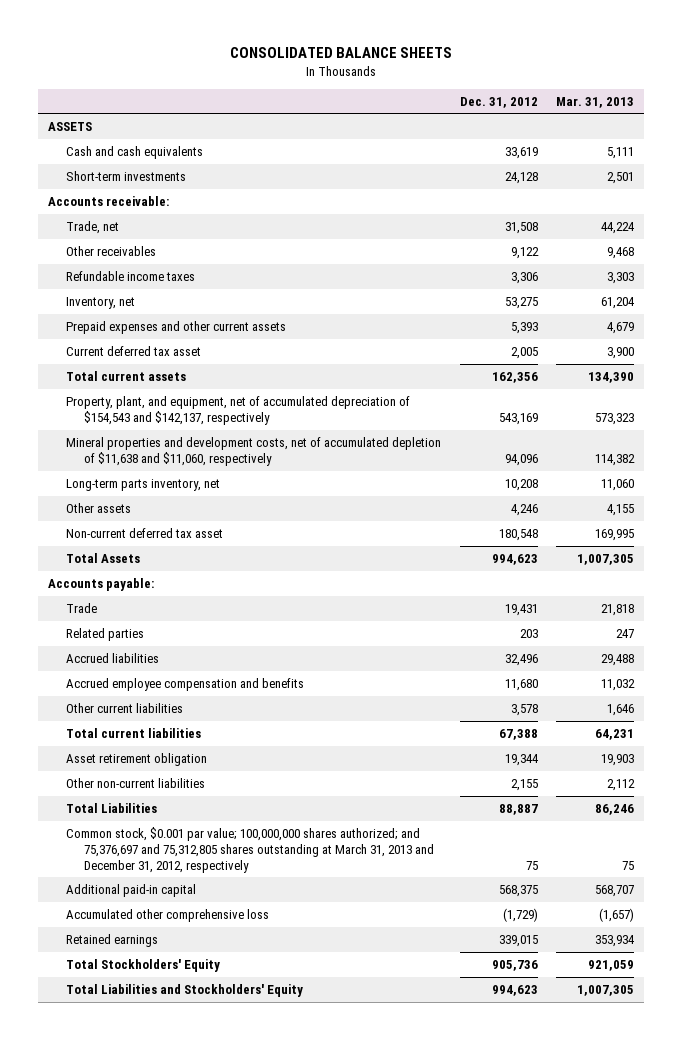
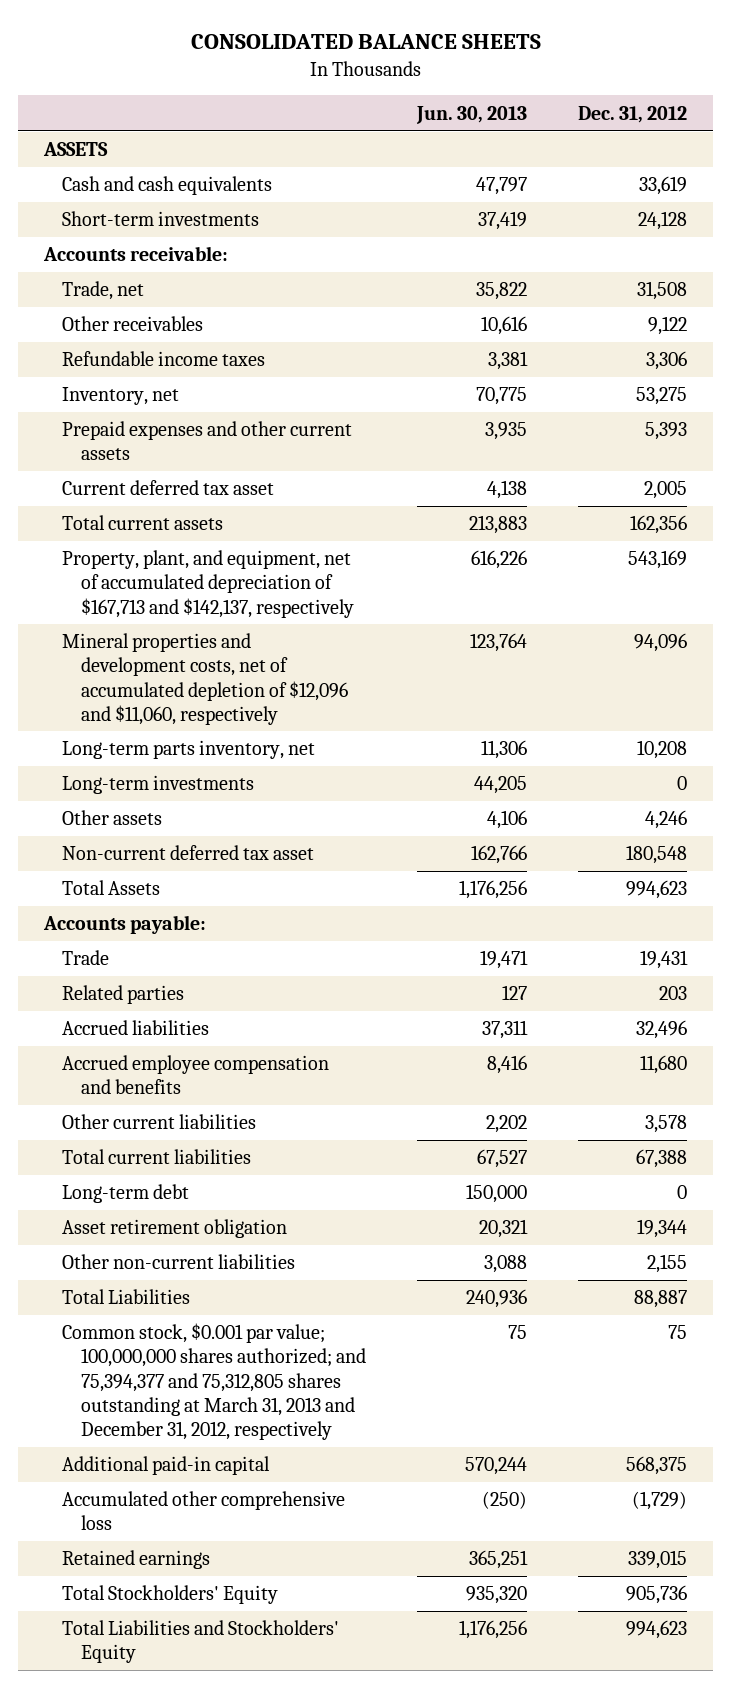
[556,96,635,108] Mar. 31, 2013 -> none
none -> [415,105,527,124] Jun. 30, 2013
[65,396,410,425] Property, plant, and equipment, net of accumulated depreciation of $154,543 and $142,137, respectively -> [62,550,354,618] Property, plant, and equipment, net of accumulated depreciation of $167,713 and $142,137, respectively
[65,437,441,466] Mineral properties and development costs, net of accumulated depletion of $11,638 and $11,060, respectively -> [62,633,348,725] Mineral properties and development costs, net of accumulated depletion of $12,096 and $11,060, respectively
none -> [62,775,255,795] Long-term investments
none -> [62,1184,190,1204] Long-term debt
[65,827,434,873] Common stock, $0.001 par value; 100,000,000 shares authorized; and 75,376,697 and 75,312,805 shares outstanding at March 31, 2013 and December 31, 2012, respectively -> [62,1323,366,1440] Common stock, $0.001 par value; 100,000,000 shares authorized; and 75,394,377 and 75,312,805 shares outstanding at March 31, 2013 and December 31, 2012, respectively

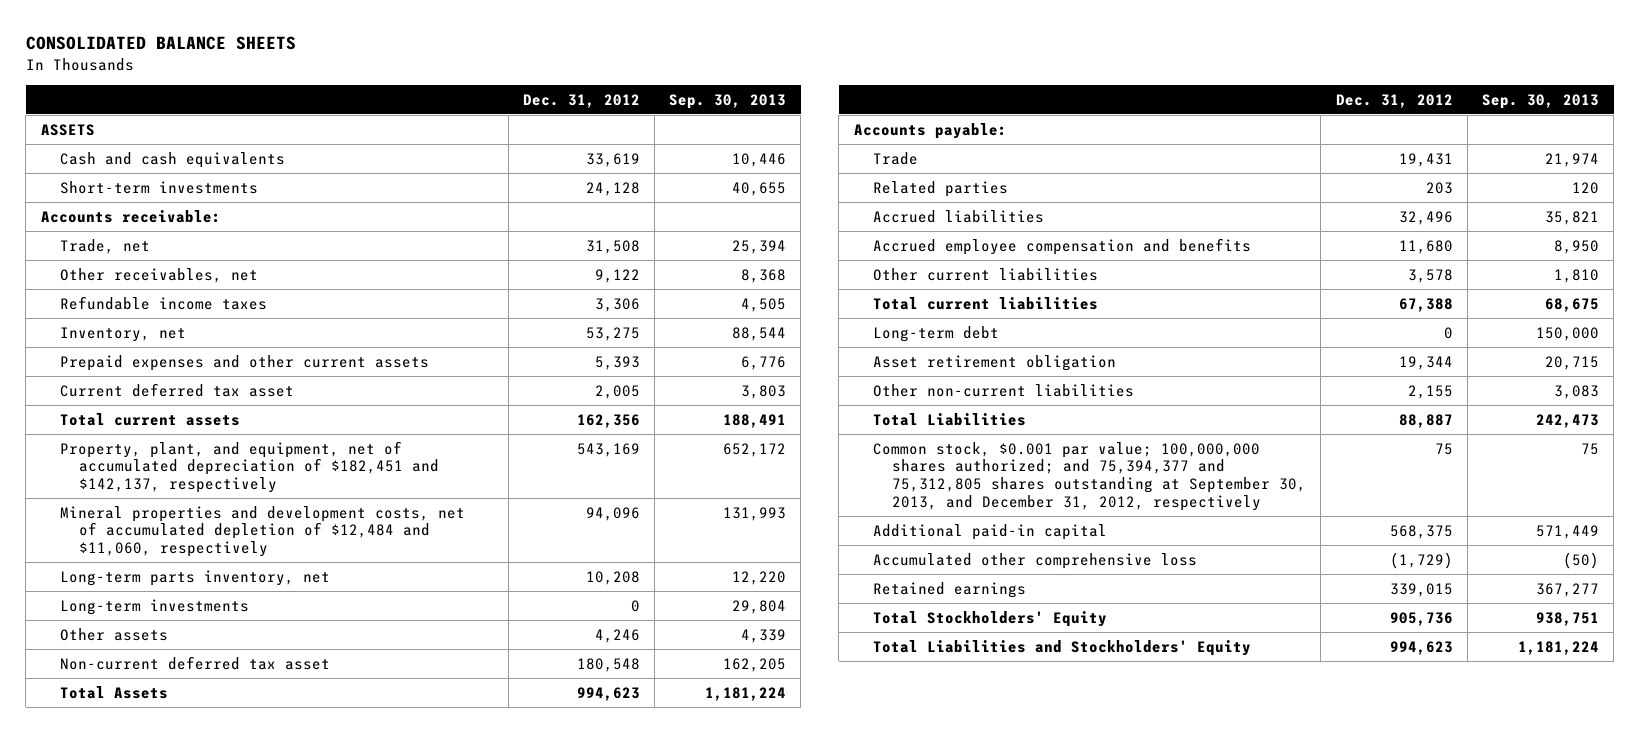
[415,105,527,124] Jun. 30, 2013 -> none
none -> [669,93,787,109] Sep. 30, 2013
[62,316,204,332] Other receivables -> [60,267,259,283] Other receivables, net
[62,550,354,618] Property, plant, and equipment, net of accumulated depreciation of $167,713 and $142,137, respectively -> [60,440,440,494] Property, plant, and equipment, net of accumulated depreciation of $182,451 and $142,137, respectively
[62,633,348,725] Mineral properties and development costs, net of accumulated depletion of $12,096 and $11,060, respectively -> [60,505,466,558] Mineral properties and development costs, net of accumulated depletion of $12,484 and $11,060, respectively
[62,1323,366,1440] Common stock, $0.001 par value; 100,000,000 shares authorized; and 75,394,377 and 75,312,805 shares outstanding at March 31, 2013 and December 31, 2012, respectively -> [872,441,1307,511] Common stock, $0.001 par value; 100,000,000 shares authorized; and 75,394,377 and 75,312,805 shares outstanding at September 30, 2013, and December 31, 2012, respectively

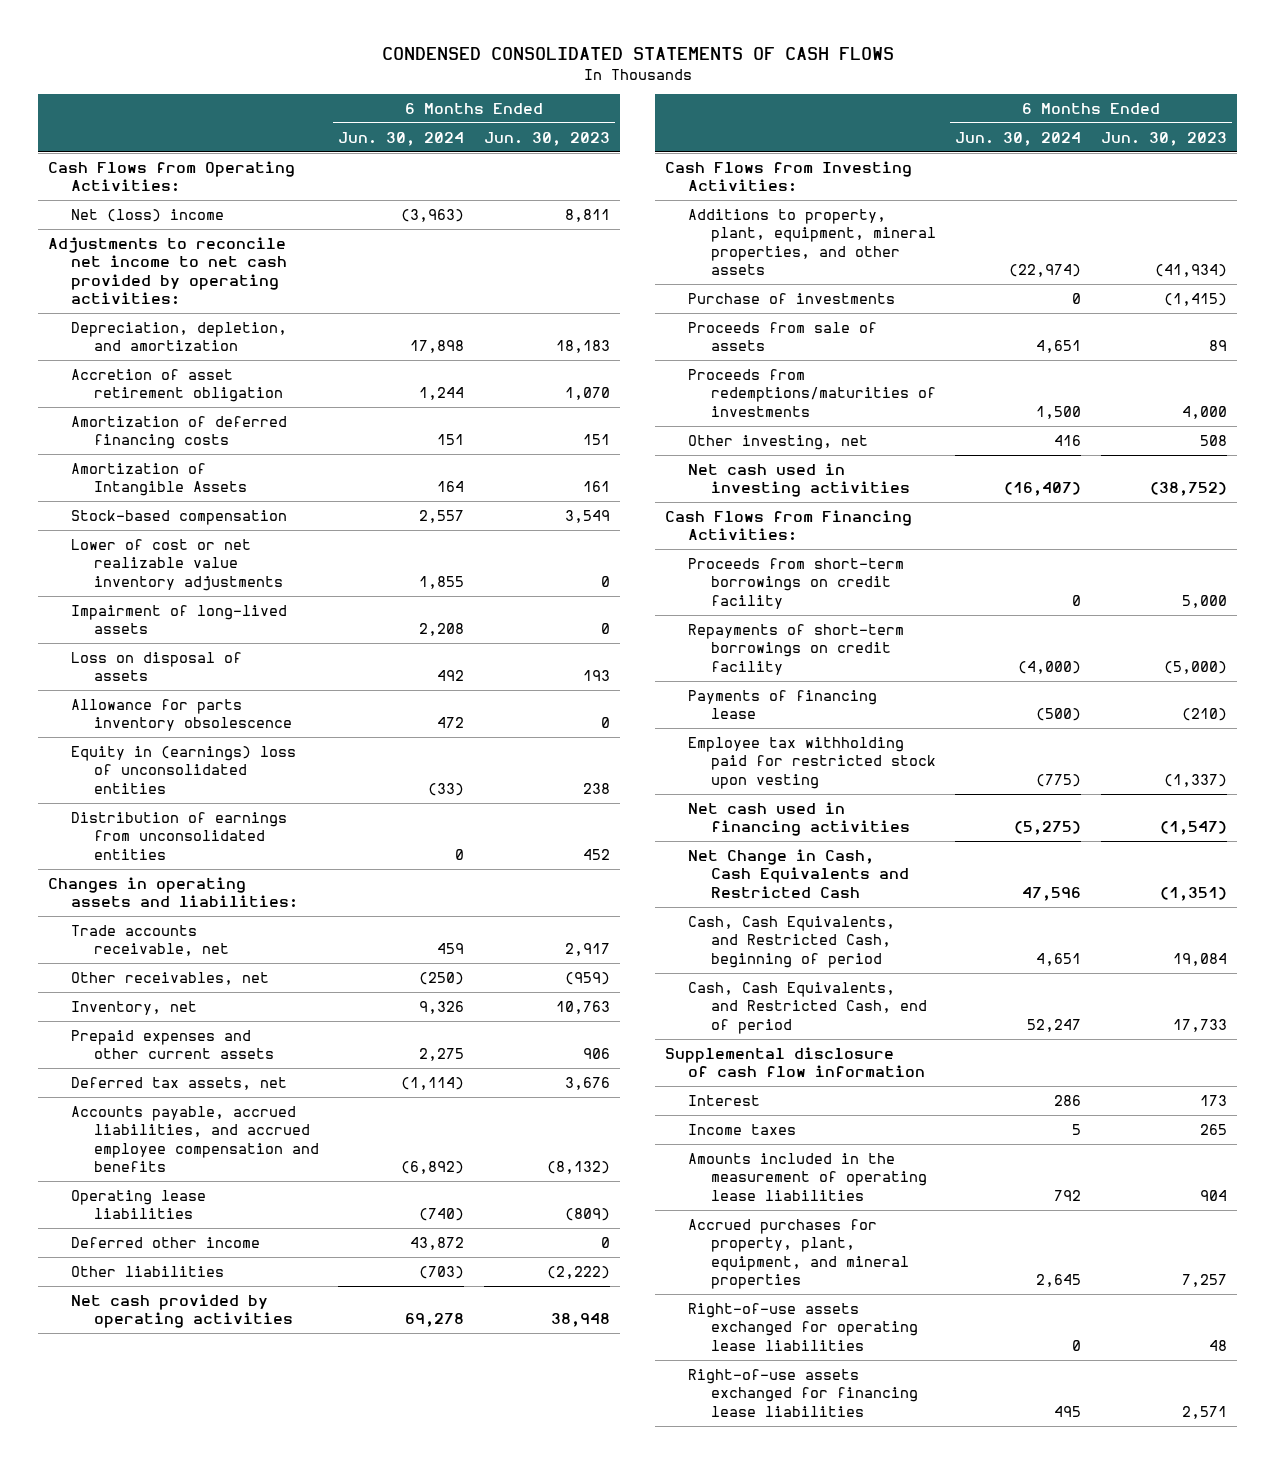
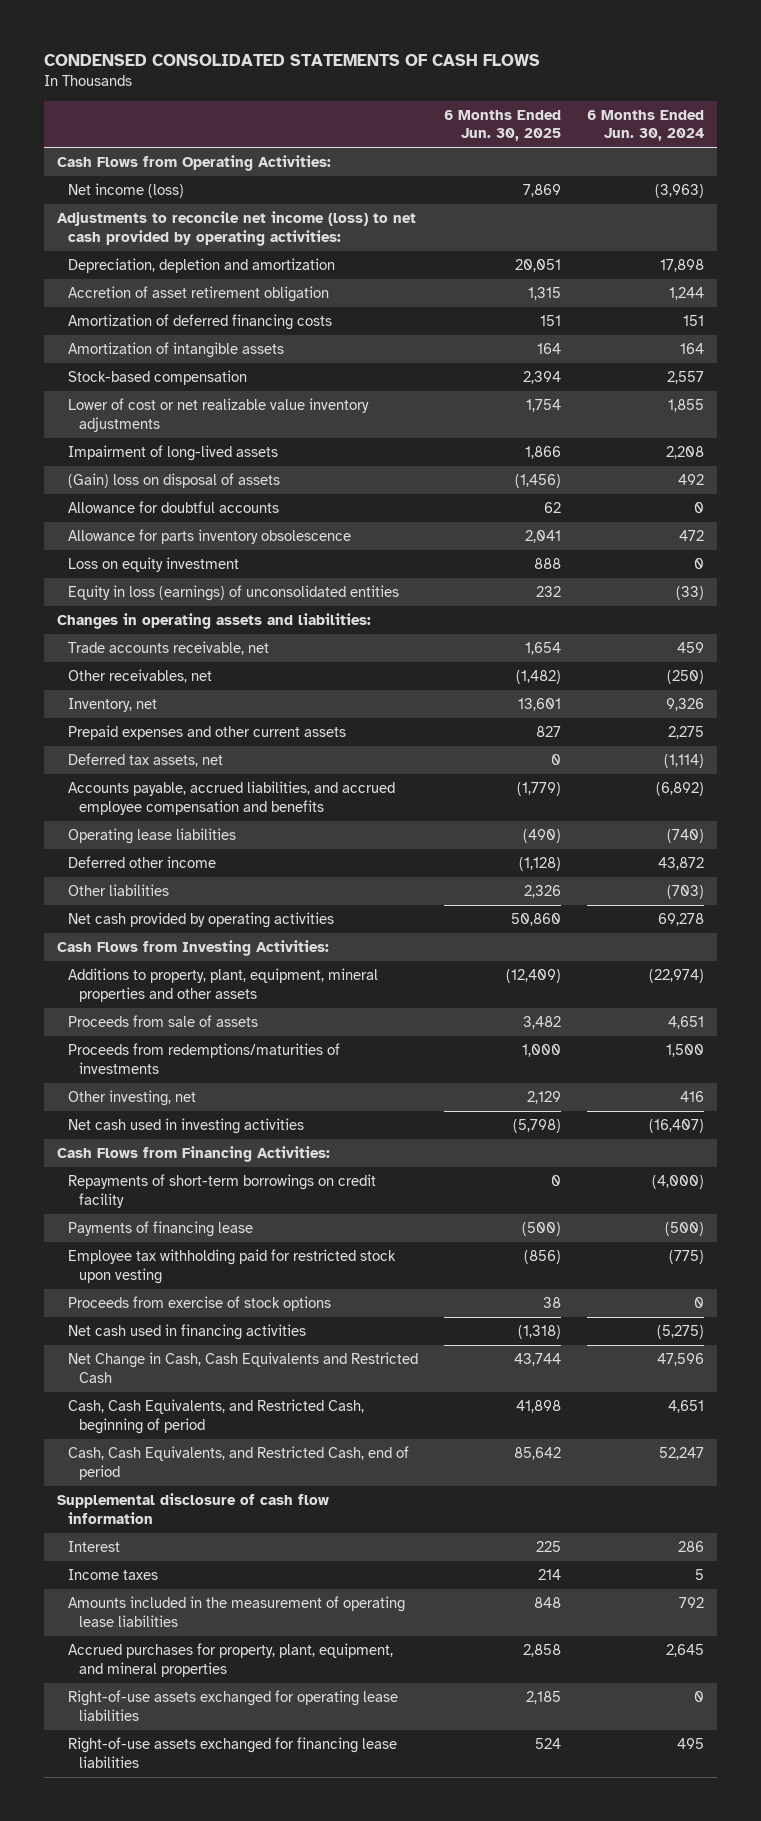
[483,131,610,146] Jun. 30, 2023 -> none
none -> [444,109,562,142] 6 Months Ended Jun. 30, 2025
[70,208,224,222] Net (loss) income -> [68,183,185,199] Net income (loss)
[48,236,287,306] Adjustments to reconcile net income to net cash provided by operating activities: -> [56,211,416,246] Adjustments to reconcile net income (loss) to net cash provided by operating activities:
[70,321,287,352] Depreciation, depletion, and amortization -> [68,258,336,274] Depreciation, depletion and amortization
[70,462,247,497] Amortization of Intangible Assets -> [68,342,285,359] Amortization of intangible assets
[70,651,242,682] Loss on disposal of assets -> [68,473,281,489] (Gain) loss on disposal of assets
none -> [68,501,280,514] Allowance for doubtful accounts
[70,811,287,860] Distribution of earnings from unconsolidated entities -> none
none -> [68,557,240,573] Loss on equity investment
[70,745,296,794] Equity in (earnings) loss of unconsolidated entities -> [68,585,400,602] Equity in loss (earnings) of unconsolidated entities
[687,292,895,304] Purchase of investments -> none
[687,208,936,276] Additions to property, plant, equipment, mineral properties, and other assets -> [68,968,379,1002] Additions to property, plant, equipment, mineral properties and other assets
[687,557,904,609] Proceeds from short-term borrowings on credit facility -> none
none -> [68,1296,332,1312] Proceeds from exercise of stock options

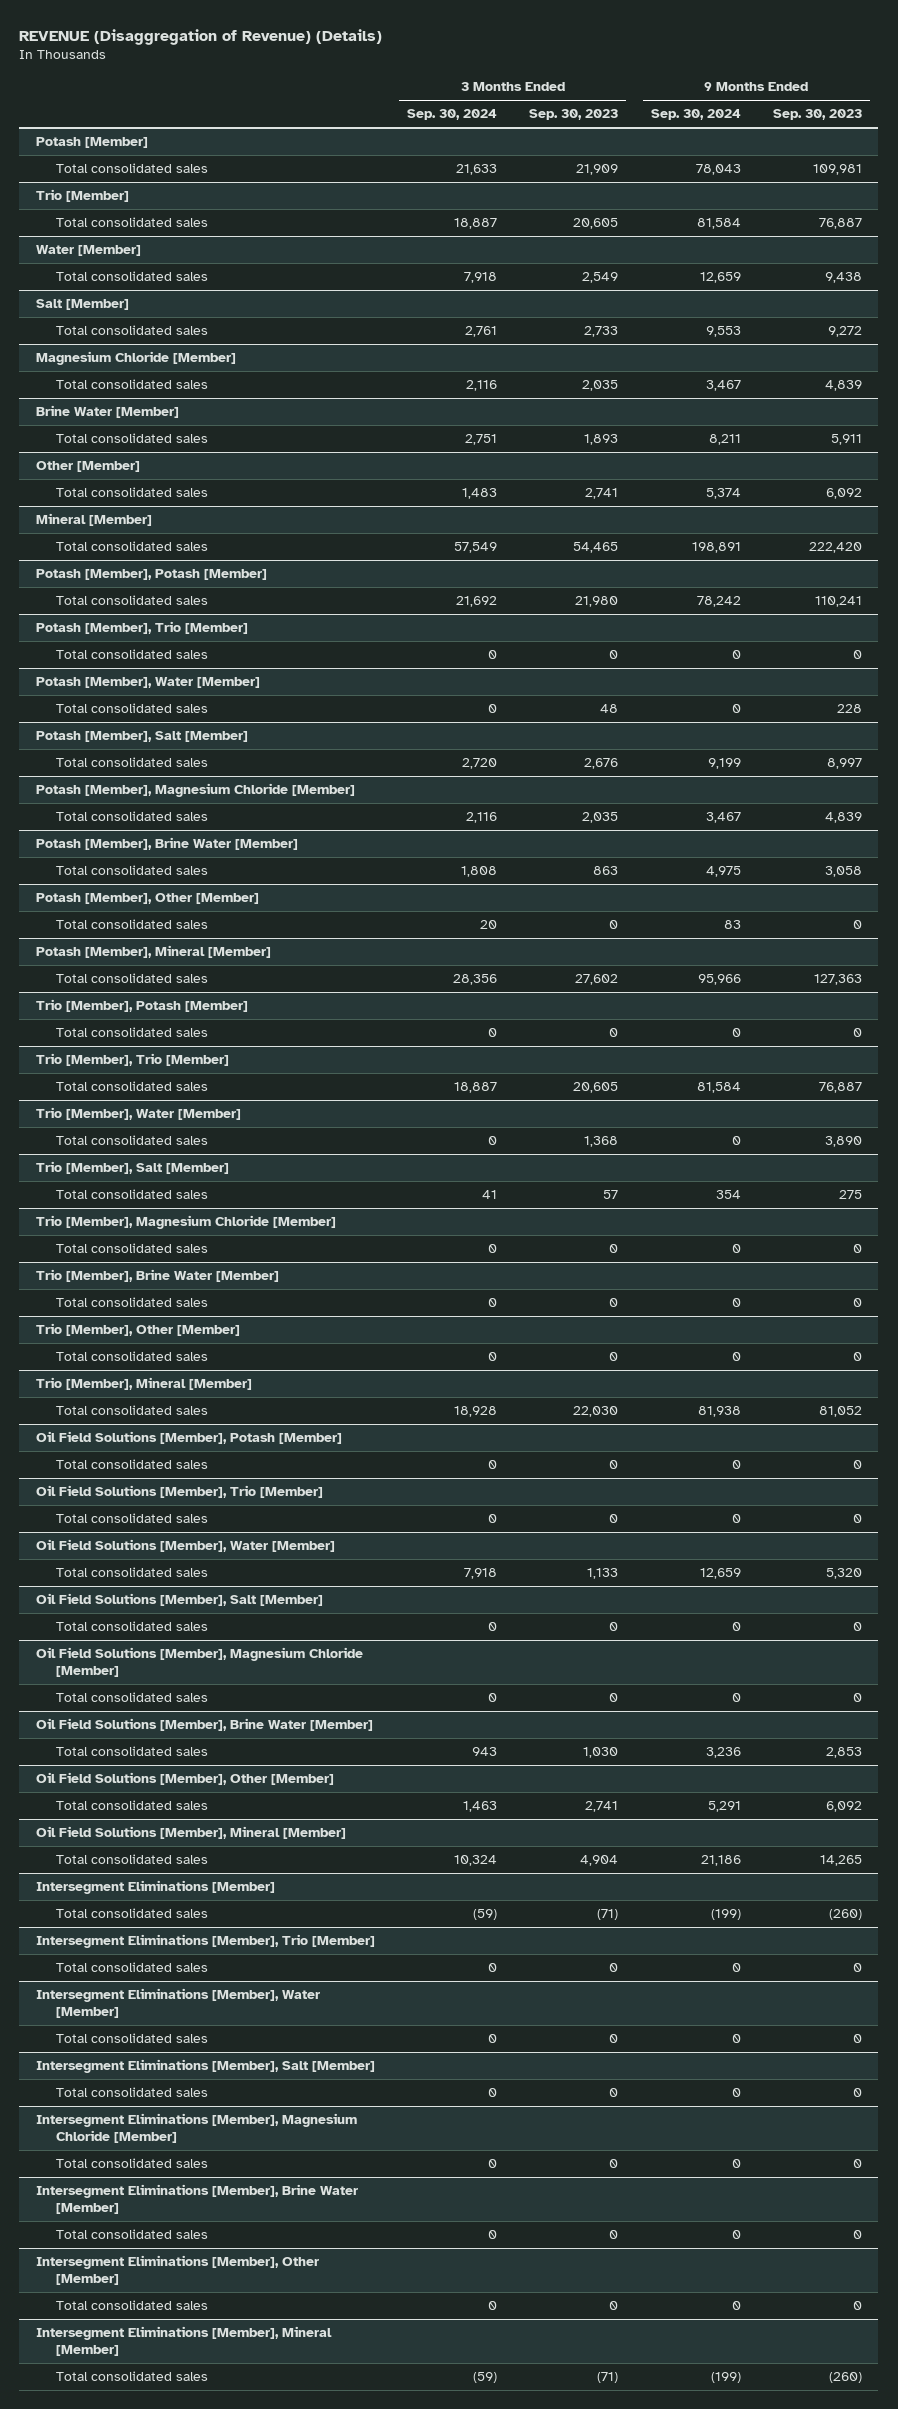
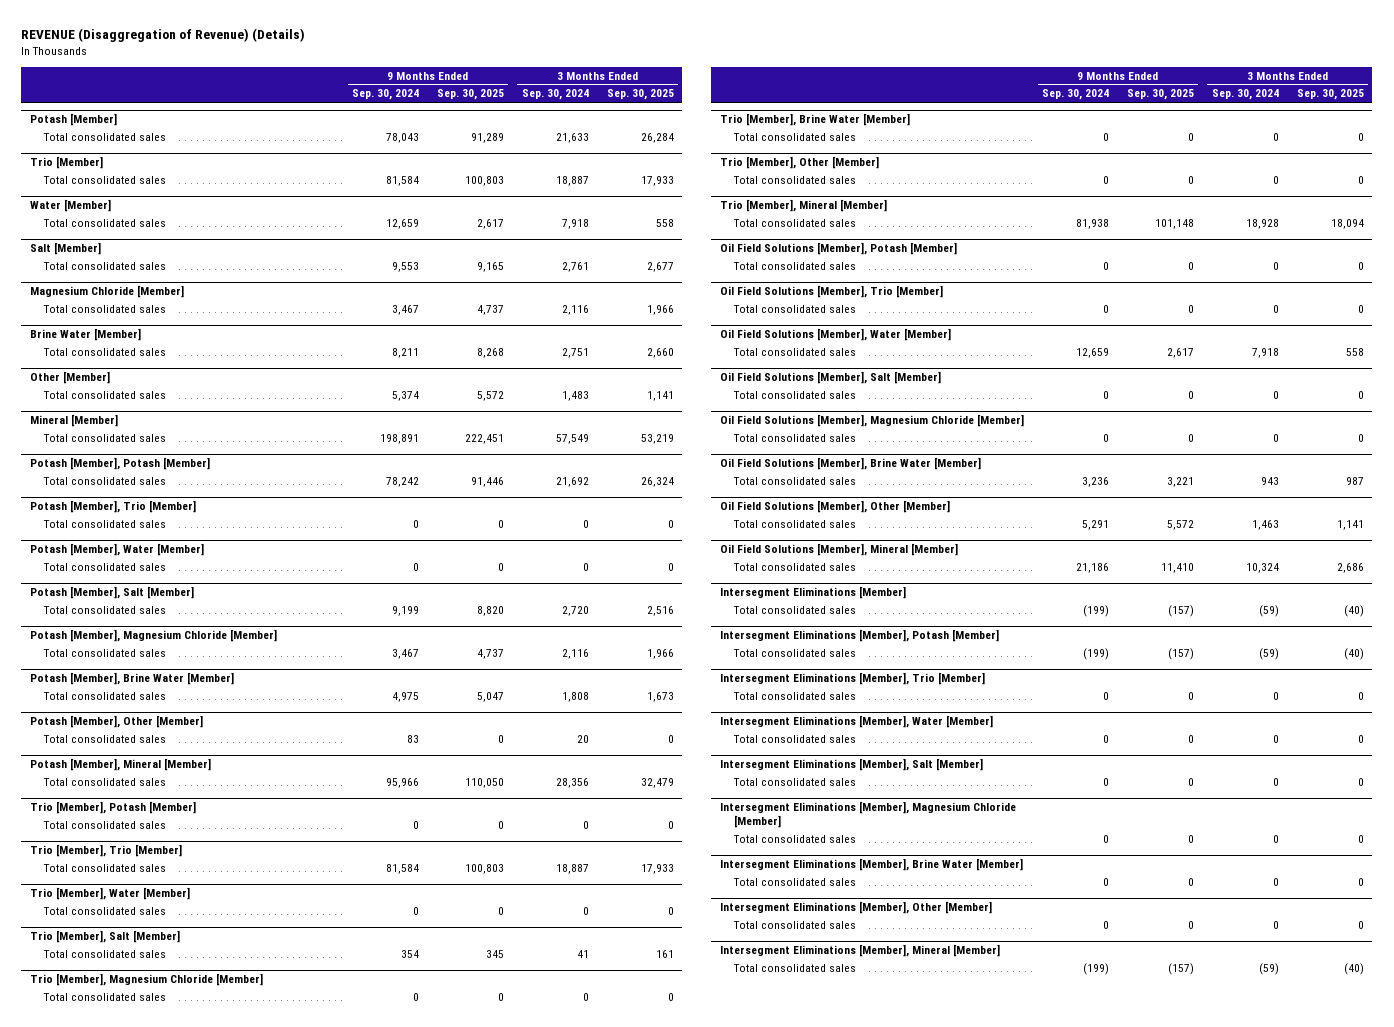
[529,109,619,121] Sep. 30, 2023 -> none
[773,109,863,121] Sep. 30, 2023 -> none
none -> [436,89,504,101] Sep. 30, 2025
none -> [606,89,674,101] Sep. 30, 2025
none -> [720,629,1000,643] Intersegment Eliminations [Member], Potash [Member]
none -> [732,649,856,658] Total consolidated sales

